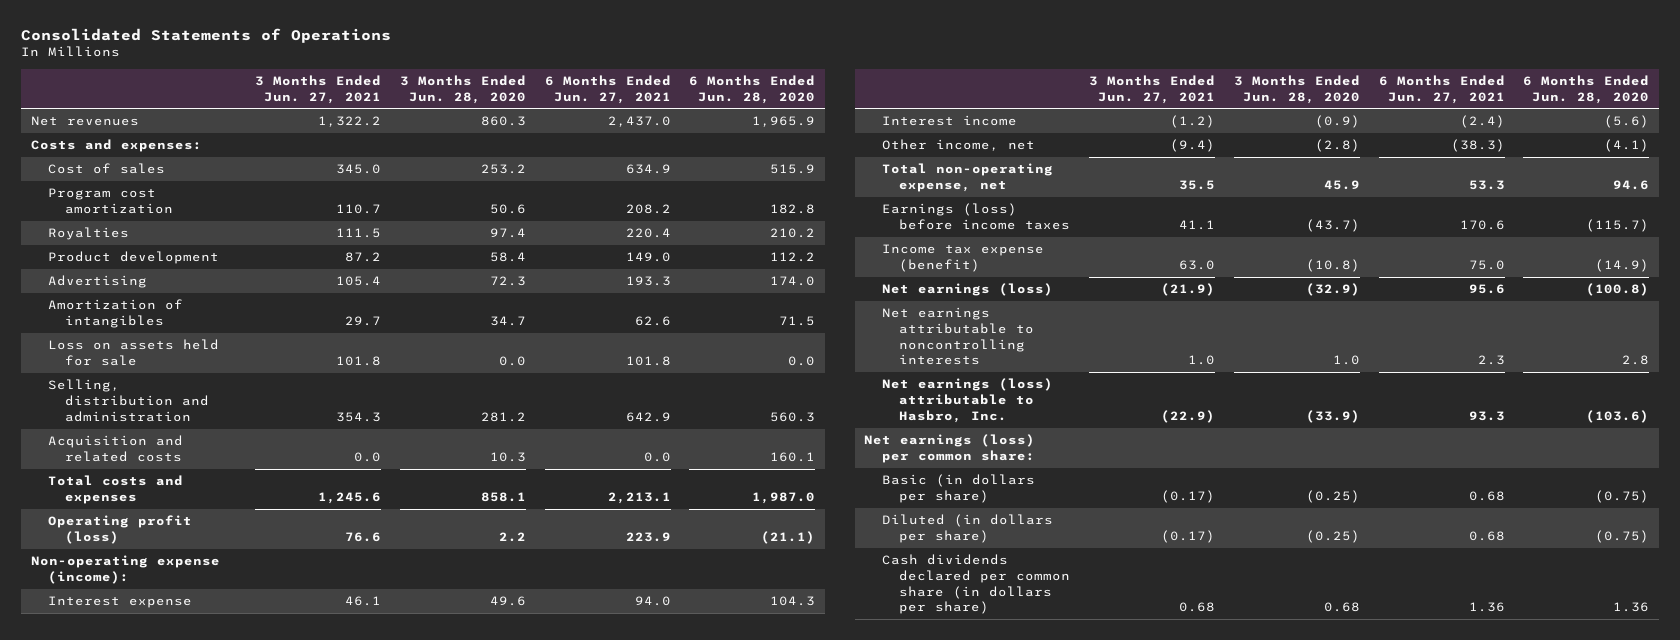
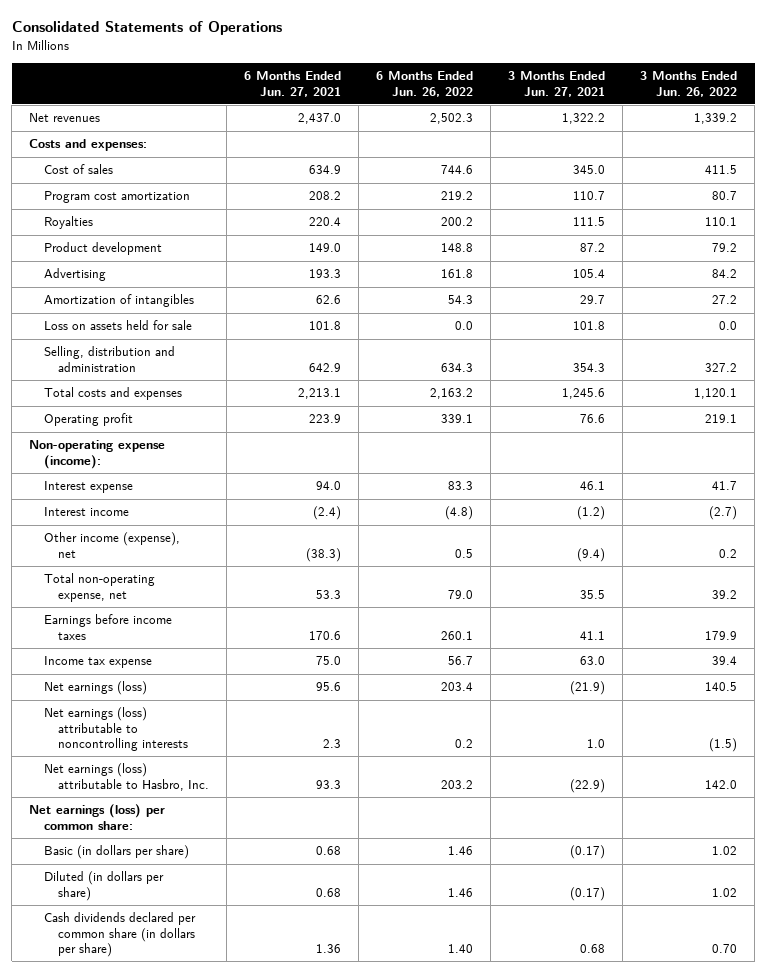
[399,74,526,104] 3 Months Ended Jun. 28, 2020 -> none
[689,74,816,104] 6 Months Ended Jun. 28, 2020 -> none
none -> [376,71,474,97] 6 Months Ended Jun. 26, 2022
none -> [640,71,738,97] 3 Months Ended Jun. 26, 2022
[47,435,183,463] Acquisition and related costs -> none
[47,515,192,545] Operating profit (loss) -> [43,413,133,427] Operating profit
[881,139,1035,152] Other income, net -> [43,532,180,558] Other income (expense), net
[881,203,1071,231] Earnings (loss) before income taxes -> [43,614,172,640] Earnings before income taxes
[881,244,1044,273] Income tax expense (benefit) -> [43,656,152,669] Income tax expense
[881,307,1035,366] Net earnings attributable to noncontrolling interests -> [43,707,188,751] Net earnings (loss) attributable to noncontrolling interests

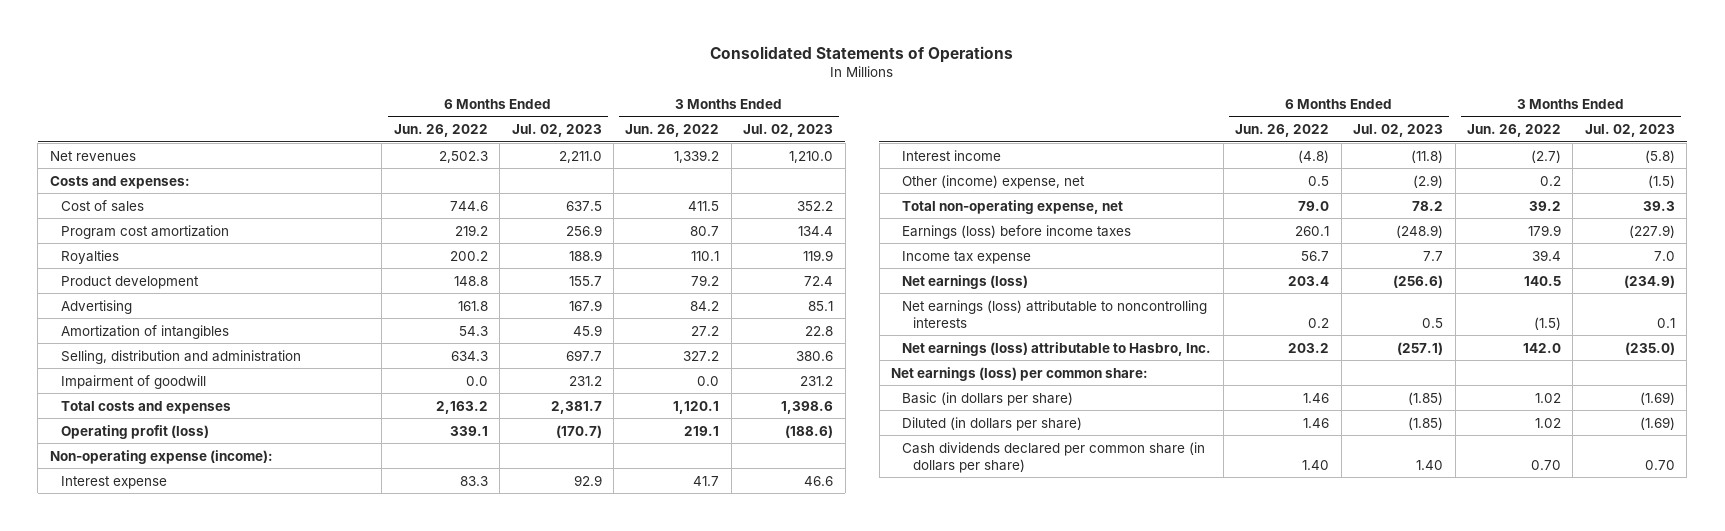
[243,71,341,97] 6 Months Ended Jun. 27, 2021 -> none
[508,71,606,97] 3 Months Ended Jun. 27, 2021 -> none
none -> [511,124,602,138] Jul. 02, 2023
none -> [743,124,834,138] Jul. 02, 2023
[43,320,192,331] Loss on assets held for sale -> none
none -> [60,374,206,389] Impairment of goodwill
[43,413,133,427] Operating profit -> [60,424,209,439] Operating profit (loss)
[43,532,180,558] Other income (expense), net -> [902,174,1086,189] Other (income) expense, net
[43,614,172,640] Earnings before income taxes -> [902,224,1132,239] Earnings (loss) before income taxes

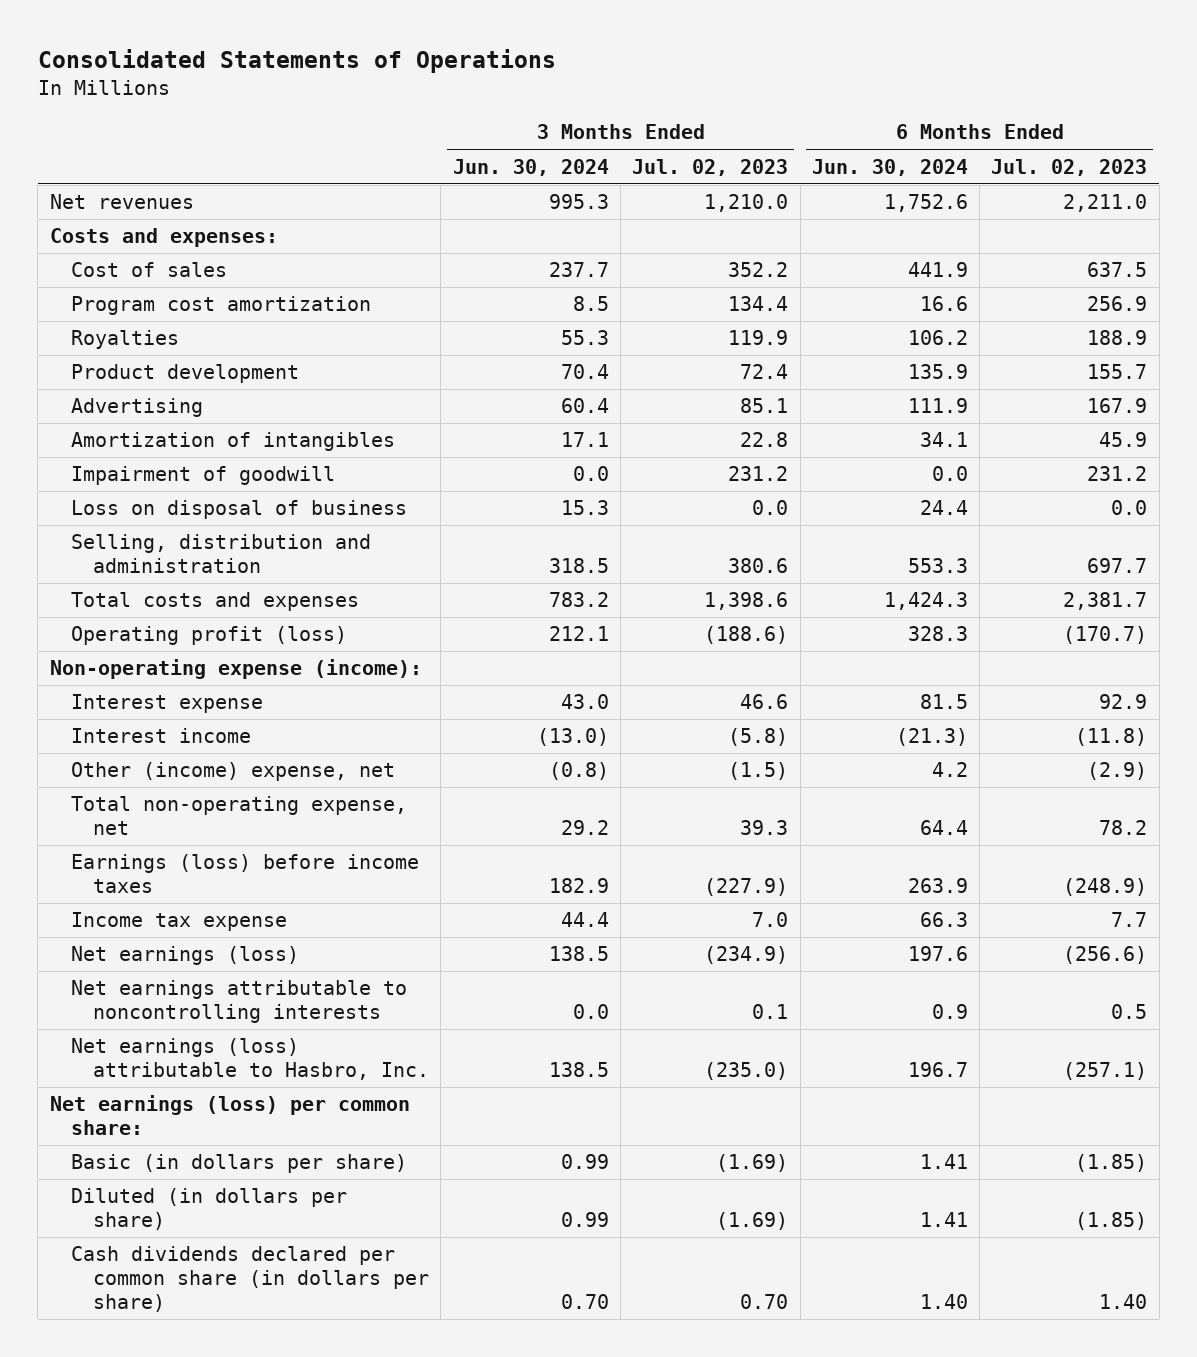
[393,124,488,138] Jun. 26, 2022 -> none
[625,124,720,138] Jun. 26, 2022 -> none
none -> [452,158,609,176] Jun. 30, 2024
none -> [811,158,968,176] Jun. 30, 2024
none -> [71,500,408,520] Loss on disposal of business
[60,349,301,364] Selling, distribution and administration -> [71,534,372,574] Selling, distribution and administration
[902,299,1208,328] Net earnings (loss) attributable to noncontrolling interests -> [71,980,408,1024] Net earnings attributable to noncontrolling interests

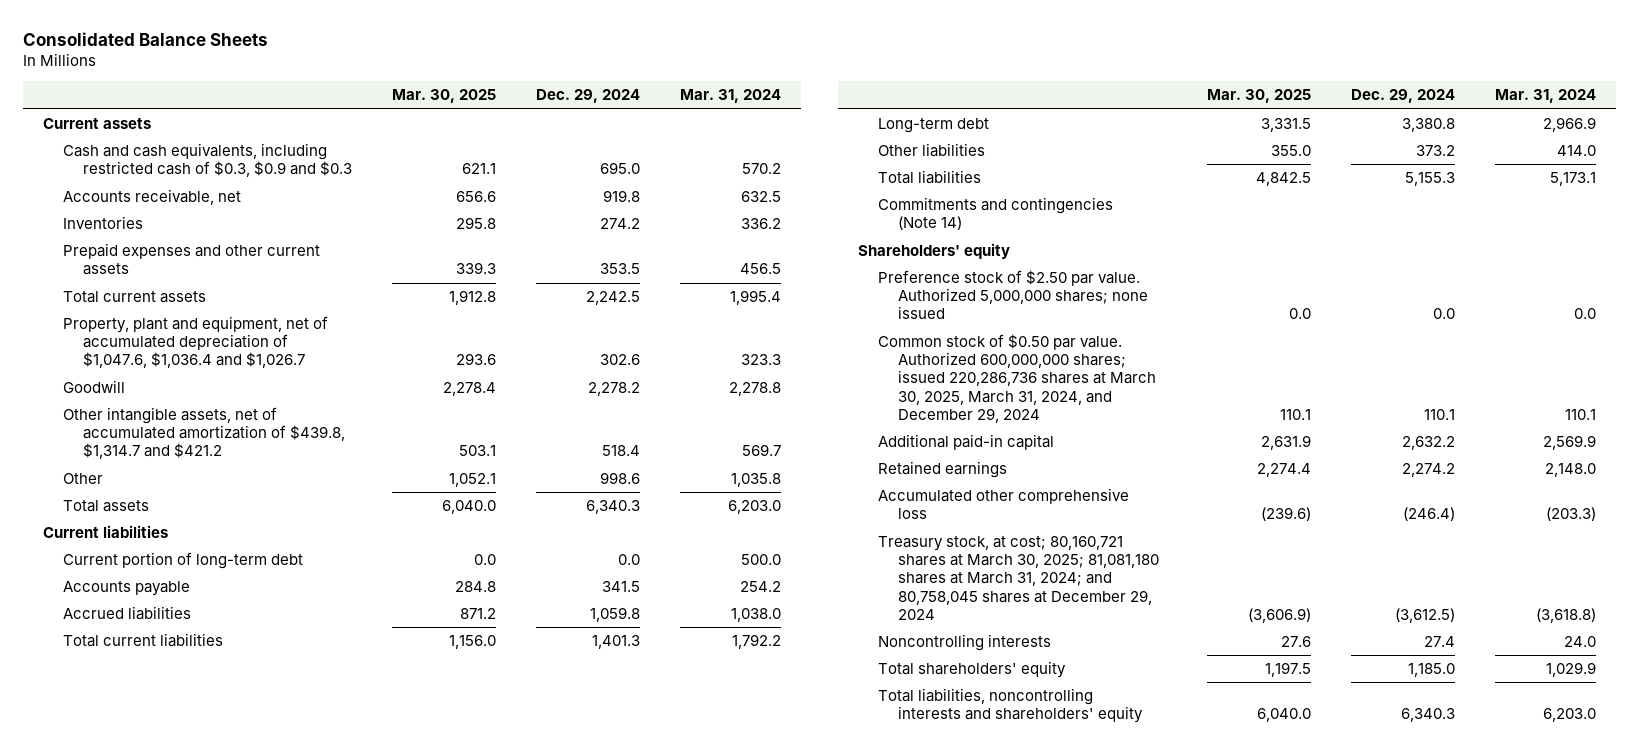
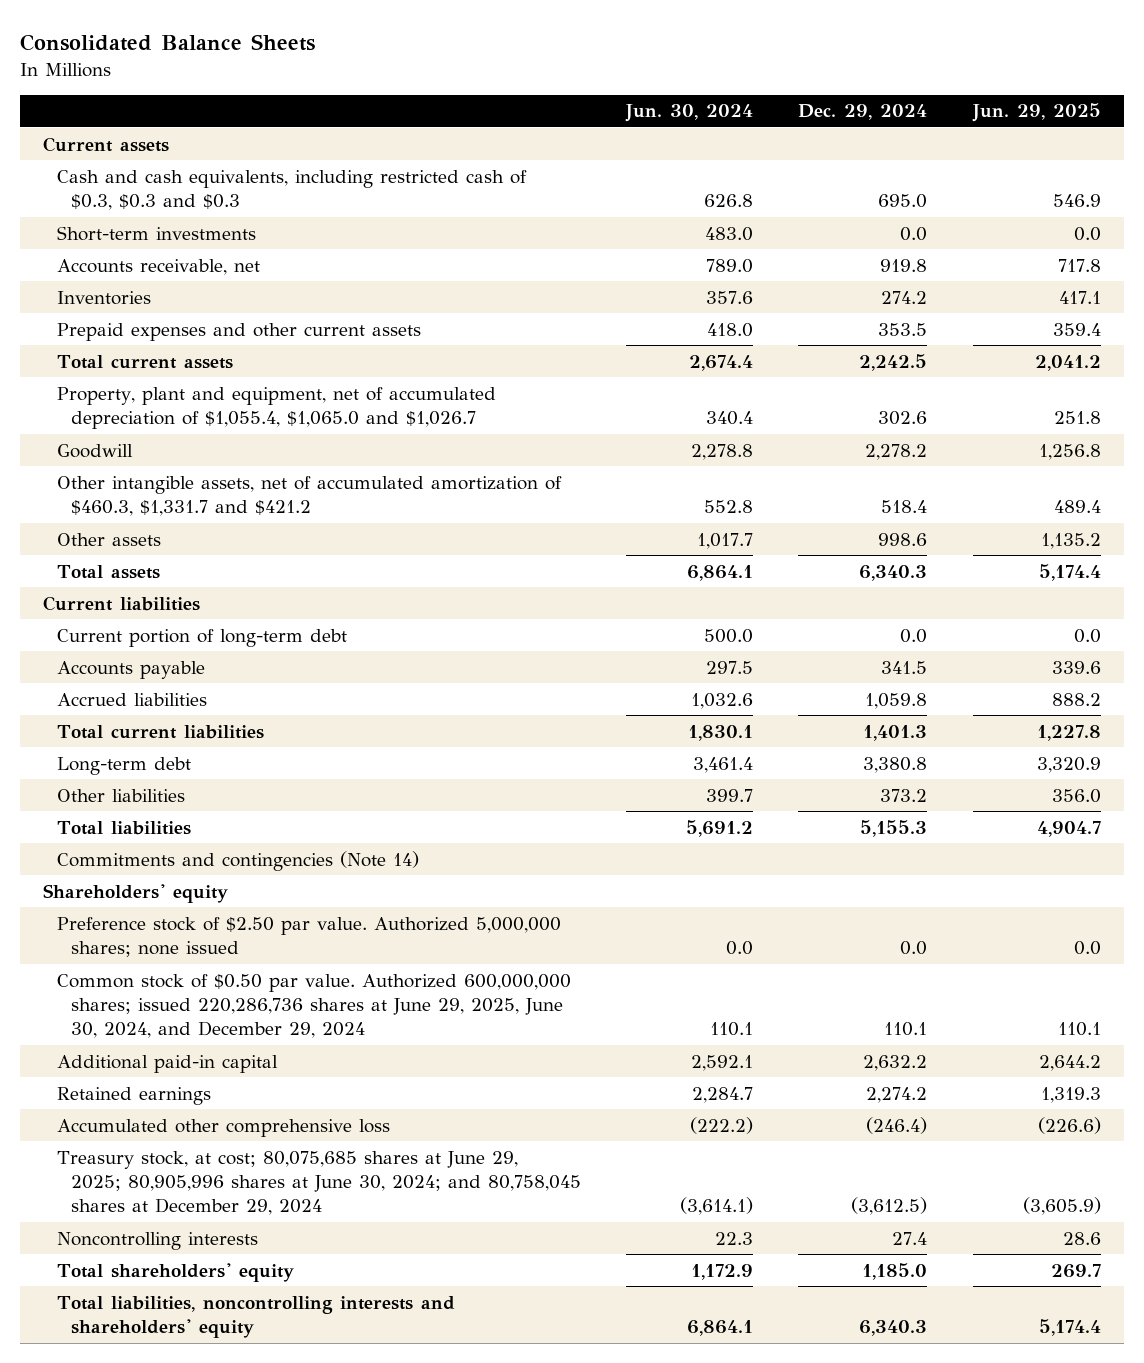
[391,89,496,104] Mar. 30, 2025 -> none
[679,89,781,104] Mar. 31, 2024 -> none
none -> [625,104,754,123] Jun. 30, 2024
none -> [971,103,1101,123] Jun. 29, 2025
[62,143,352,178] Cash and cash equivalents, including restricted cash of $0.3, $0.9 and $0.3 -> [56,169,527,211] Cash and cash equivalents, including restricted cash of $0.3, $0.3 and $0.3
none -> [56,225,256,241] Short-term investments
[62,316,328,369] Property, plant and equipment, net of accumulated depreciation of $1,047.6, $1,036.4 and $1,026.7 -> [56,386,496,430] Property, plant and equipment, net of accumulated depreciation of $1,055.4, $1,065.0 and $1,026.7
[62,407,345,460] Other intangible assets, net of accumulated amortization of $439.8, $1,314.7 and $421.2 -> [56,475,562,517] Other intangible assets, net of accumulated amortization of $460.3, $1,331.7 and $421.2
[62,473,103,485] Other -> [56,532,161,546] Other assets
[878,334,1156,423] Common stock of $0.50 par value. Authorized 600,000,000 shares; issued 220,286,736 shares at March 30, 2025, March 31, 2024, and December 29, 2024 -> [56,973,571,1039] Common stock of $0.50 par value. Authorized 600,000,000 shares; issued 220,286,736 shares at June 29, 2025, June 30, 2024, and December 29, 2024
[878,536,1159,620] Treasury stock, at cost; 80,160,721 shares at March 30, 2025; 81,081,180 shares at March 31, 2024; and 80,758,045 shares at December 29, 2024 -> [56,1150,581,1216] Treasury stock, at cost; 80,075,685 shares at June 29, 2025; 80,905,996 shares at June 30, 2024; and 80,758,045 shares at December 29, 2024

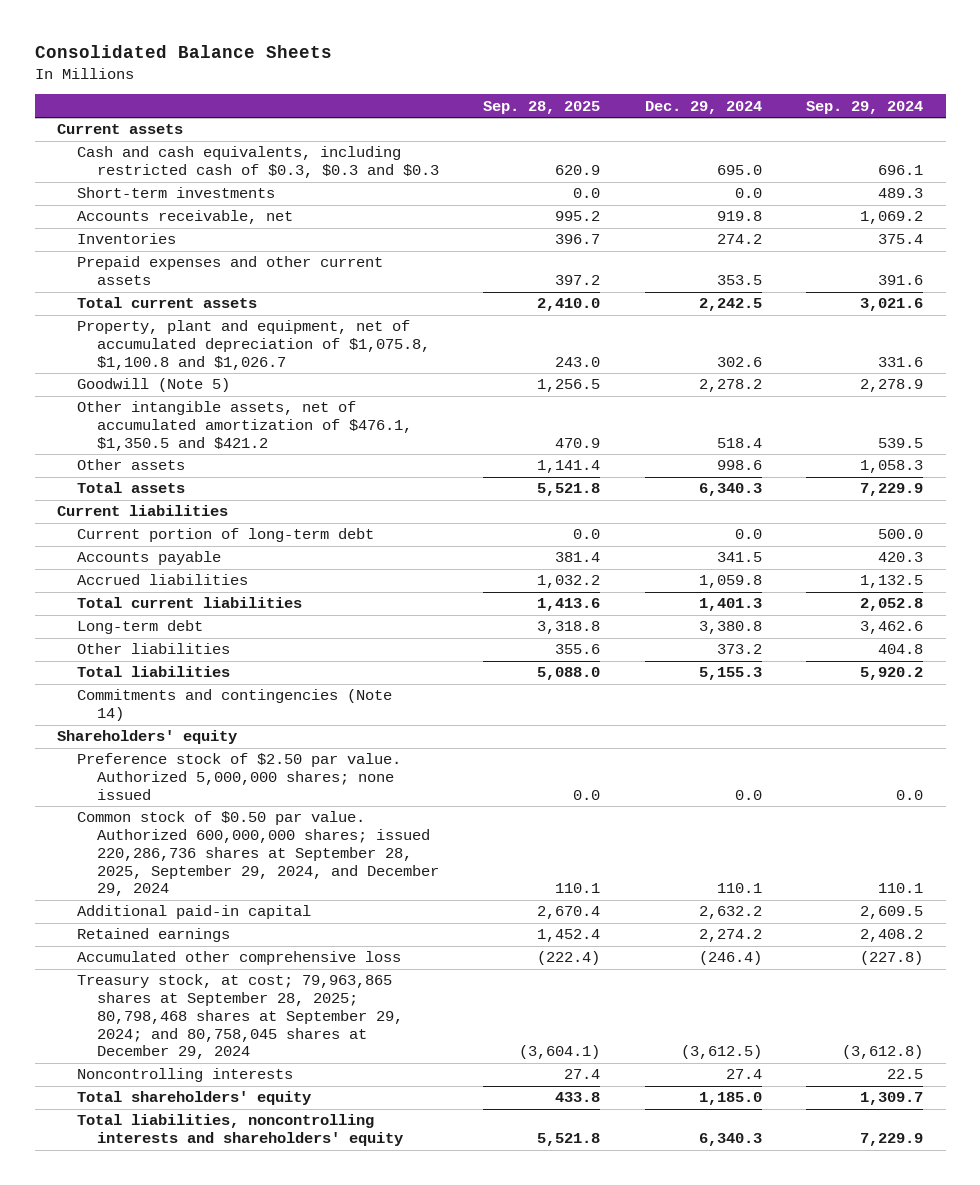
[625,104,754,123] Jun. 30, 2024 -> none
[971,103,1101,123] Jun. 29, 2025 -> none
none -> [483,100,601,114] Sep. 28, 2025
none -> [806,100,924,114] Sep. 29, 2024
[56,386,496,430] Property, plant and equipment, net of accumulated depreciation of $1,055.4, $1,065.0 and $1,026.7 -> [76,320,430,370] Property, plant and equipment, net of accumulated depreciation of $1,075.8, $1,100.8 and $1,026.7
[56,443,133,458] Goodwill -> [76,378,230,393] Goodwill (Note 5)
[56,475,562,517] Other intangible assets, net of accumulated amortization of $460.3, $1,331.7 and $421.2 -> [76,401,412,451] Other intangible assets, net of accumulated amortization of $476.1, $1,350.5 and $421.2
[56,973,571,1039] Common stock of $0.50 par value. Authorized 600,000,000 shares; issued 220,286,736 shares at June 29, 2025, June 30, 2024, and December 29, 2024 -> [76,811,439,897] Common stock of $0.50 par value. Authorized 600,000,000 shares; issued 220,286,736 shares at September 28, 2025, September 29, 2024, and December 29, 2024
[56,1150,581,1216] Treasury stock, at cost; 80,075,685 shares at June 29, 2025; 80,905,996 shares at June 30, 2024; and 80,758,045 shares at December 29, 2024 -> [76,974,403,1060] Treasury stock, at cost; 79,963,865 shares at September 28, 2025; 80,798,468 shares at September 29, 2024; and 80,758,045 shares at December 29, 2024

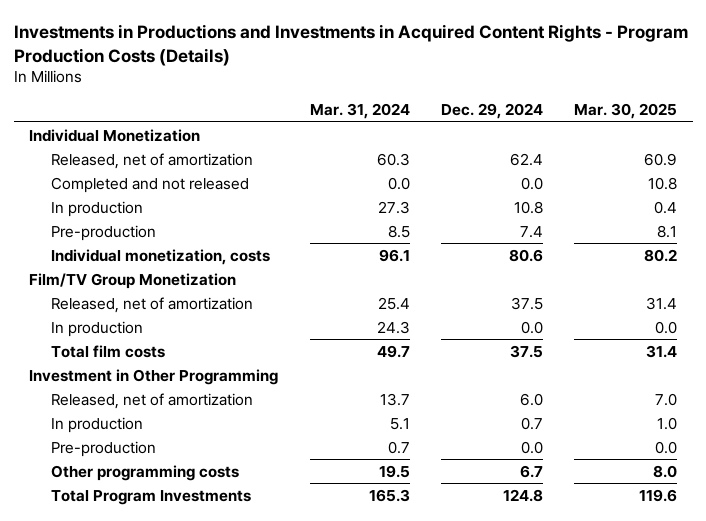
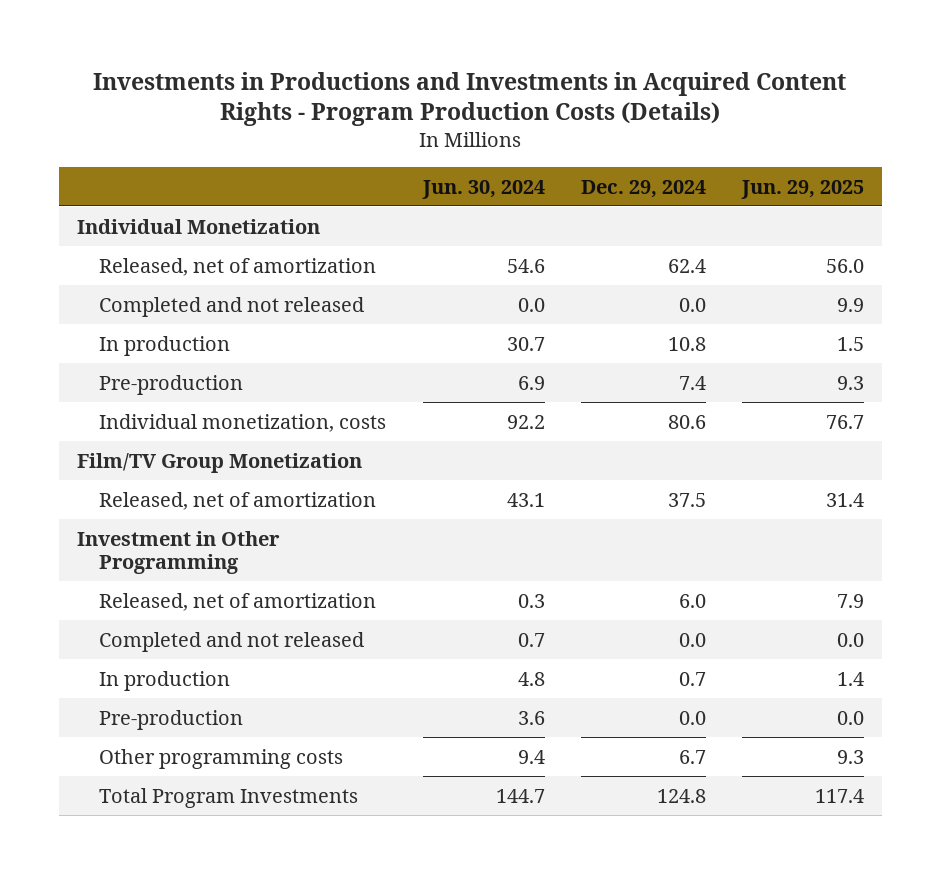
[309,103,410,120] Mar. 31, 2024 -> none
[574,103,678,120] Mar. 30, 2025 -> none
none -> [421,179,545,199] Jun. 30, 2024
none -> [741,179,865,199] Jun. 29, 2025
[51,320,144,337] In production -> none
[51,344,166,358] Total film costs -> none
none -> [99,631,365,652] Completed and not released

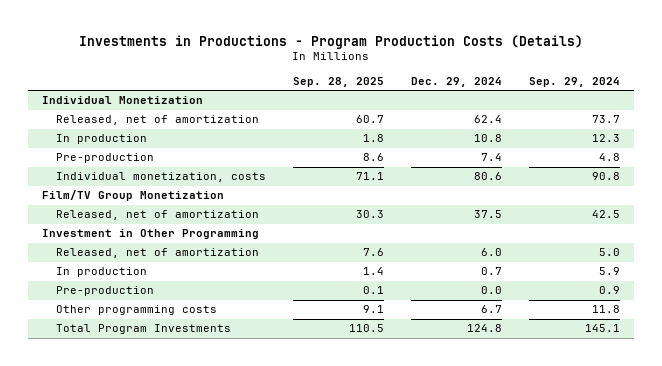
[93,71,847,127] Investments in Productions and Investments in Acquired Content Rights - Program Production Costs (Details) -> [79,34,584,49] Investments in Productions - Program Production Costs (Details)
[421,179,545,199] Jun. 30, 2024 -> none
[741,179,865,199] Jun. 29, 2025 -> none
none -> [292,76,384,87] Sep. 28, 2025
none -> [529,76,621,87] Sep. 29, 2024
[99,296,365,317] Completed and not released -> none
[99,631,365,652] Completed and not released -> none

